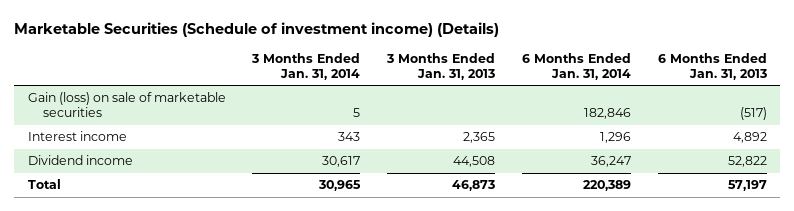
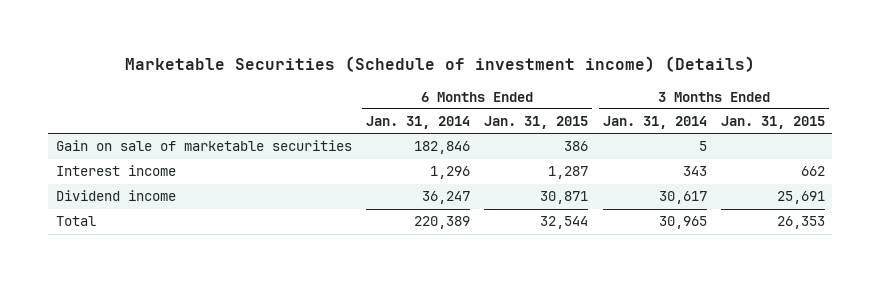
[386,52,496,80] 3 Months Ended Jan. 31, 2013 -> none
[657,52,767,80] 6 Months Ended Jan. 31, 2013 -> none
none -> [484,116,589,130] Jan. 31, 2015
none -> [721,116,826,130] Jan. 31, 2015
[27,92,226,118] Gain (loss) on sale of marketable securities -> [55,140,352,152] Gain on sale of marketable securities

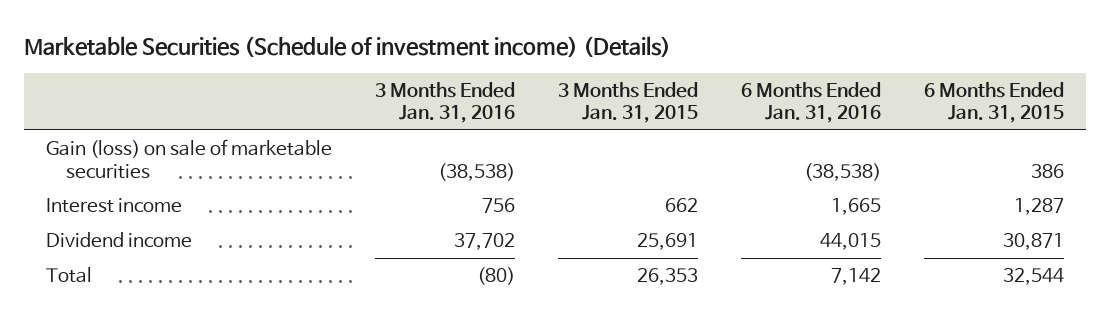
[365,116,470,130] Jan. 31, 2014 -> none
[602,116,707,130] Jan. 31, 2014 -> none
none -> [375,81,516,124] 3 Months Ended Jan. 31, 2016
none -> [741,81,882,124] 6 Months Ended Jan. 31, 2016
[55,140,352,152] Gain on sale of marketable securities -> [45,139,332,179] Gain (loss) on sale of marketable securities

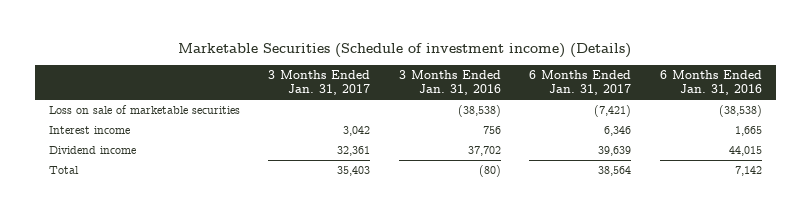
[558,81,699,124] 3 Months Ended Jan. 31, 2015 -> none
[924,81,1065,124] 6 Months Ended Jan. 31, 2015 -> none
none -> [268,69,371,96] 3 Months Ended Jan. 31, 2017
none -> [529,69,632,96] 6 Months Ended Jan. 31, 2017
[45,139,332,179] Gain (loss) on sale of marketable securities -> [48,104,240,114] Loss on sale of marketable securities

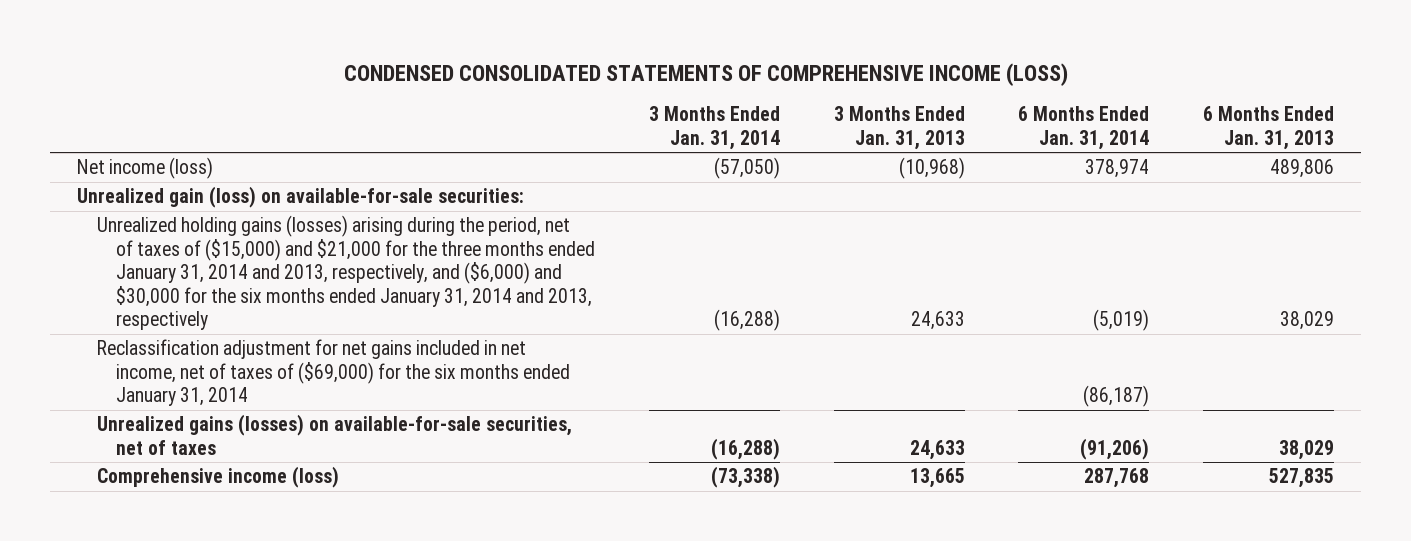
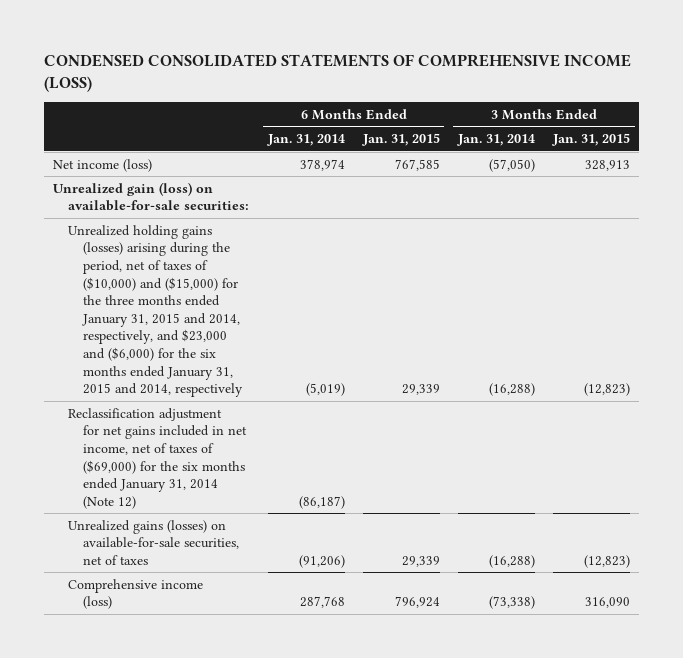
[833,106,965,150] 3 Months Ended Jan. 31, 2013 -> none
[1203,106,1335,150] 6 Months Ended Jan. 31, 2013 -> none
none -> [361,133,440,147] Jan. 31, 2015
none -> [552,133,631,147] Jan. 31, 2015
[96,215,596,331] Unrealized holding gains (losses) arising during the period, net of taxes of ($15,000) and $21,000 for the three months ended January 31, 2014 and 2013, respectively, and ($6,000) and $30,000 for the six months ended January 31, 2014 and 2013, respectively -> [68,224,244,398] Unrealized holding gains (losses) arising during the period, net of taxes of ($10,000) and ($15,000) for the three months ended January 31, 2015 and 2014, respectively, and $23,000 and ($6,000) for the six months ended January 31, 2015 and 2014, respectively
[96,339,571,407] Reclassification adjustment for net gains included in net income, net of taxes of ($69,000) for the six months ended January 31, 2014 -> [68,407,248,509] Reclassification adjustment for net gains included in net income, net of taxes of ($69,000) for the six months ended January 31, 2014 (Note 12)

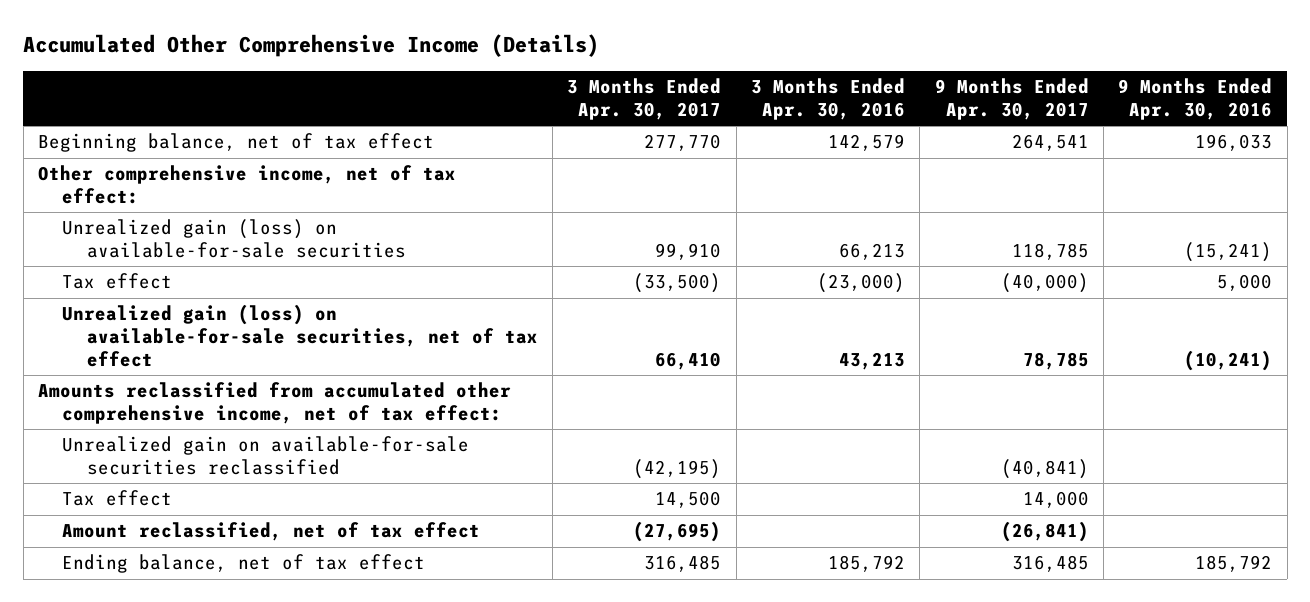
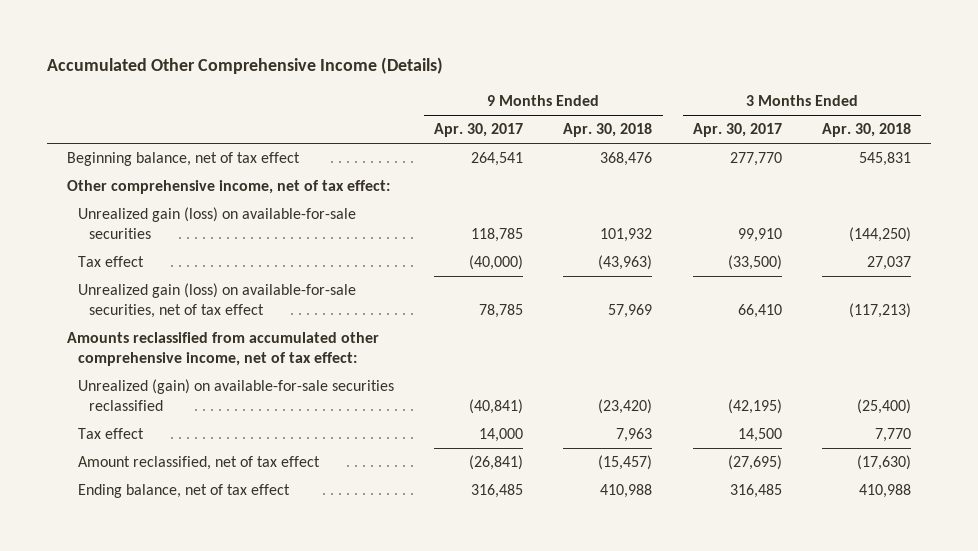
[751,78,906,121] 3 Months Ended Apr. 30, 2016 -> none
[1118,78,1273,121] 9 Months Ended Apr. 30, 2016 -> none
none -> [563,123,653,138] Apr. 30, 2018
none -> [821,123,911,138] Apr. 30, 2018
[62,436,470,476] Unrealized gain on available-for-sale securities reclassified -> [77,379,394,412] Unrealized (gain) on available-for-sale securities reclassified

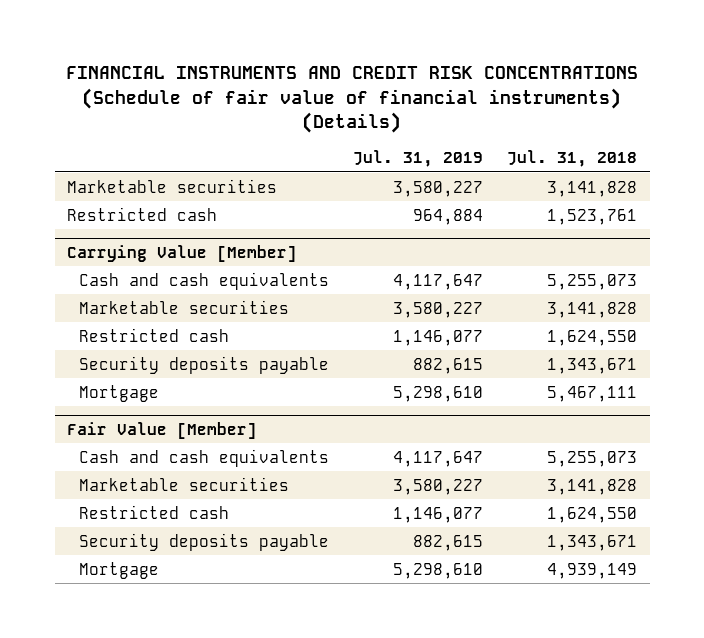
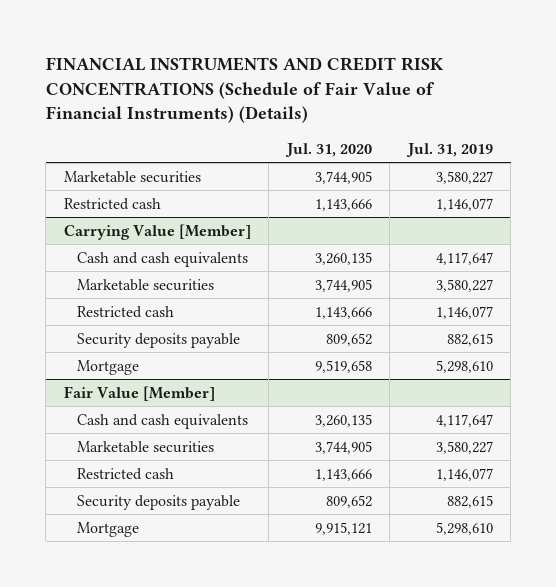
[66,66,639,134] FINANCIAL INSTRUMENTS AND CREDIT RISK CONCENTRATIONS (Schedule of fair value of financial instruments) (Details) -> [45,57,444,124] FINANCIAL INSTRUMENTS AND CREDIT RISK CONCENTRATIONS (Schedule of Fair Value of Financial Instruments) (Details)
[507,150,638,168] Jul. 31, 2018 -> none
none -> [284,142,372,157] Jul. 31, 2020
[413,208,484,225] 964,884 -> [435,197,493,211] 1,146,077

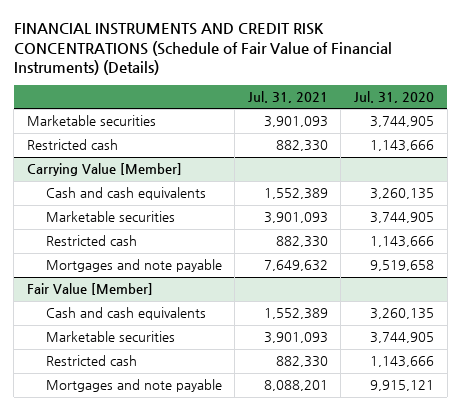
[405,142,493,157] Jul. 31, 2019 -> none
none -> [247,90,328,103] Jul. 31, 2021
[76,332,240,348] Security deposits payable -> none
[76,359,139,375] Mortgage -> [45,259,222,273] Mortgages and note payable
[76,494,240,510] Security deposits payable -> none
[76,521,139,537] Mortgage -> [45,379,222,393] Mortgages and note payable

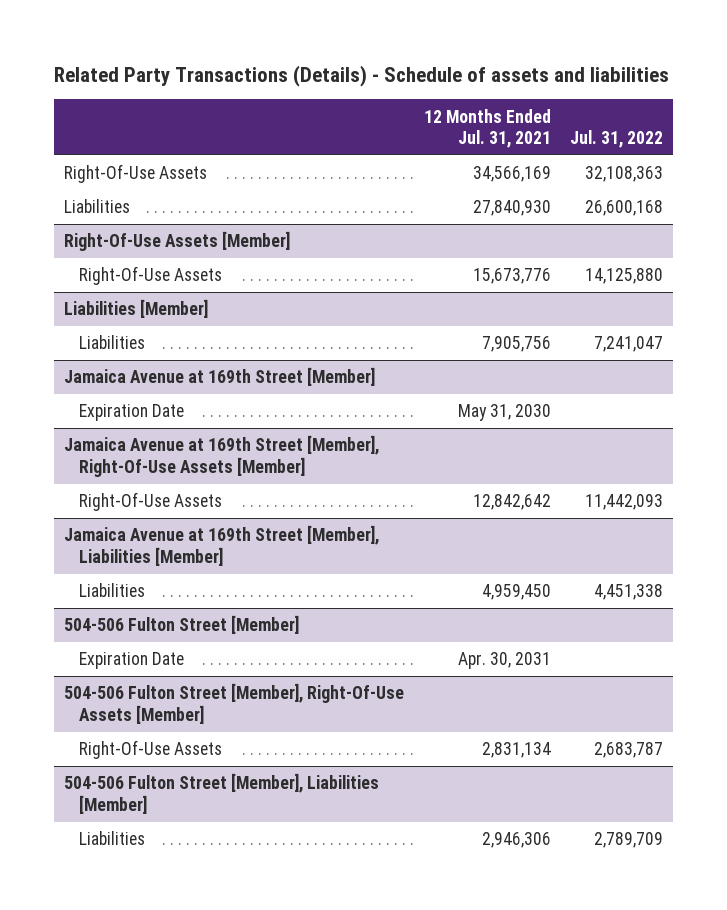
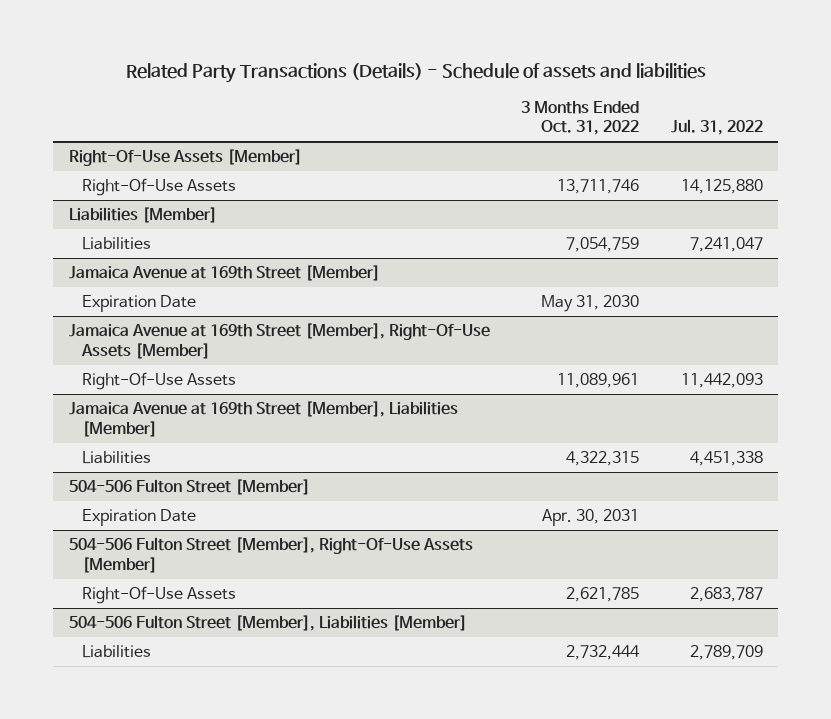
[423,108,551,148] 12 Months Ended Jul. 31, 2021 -> none
none -> [521,100,640,136] 3 Months Ended Oct. 31, 2022
[63,164,207,184] Right-Of-Use Assets -> none
[63,199,130,214] Liabilities -> none

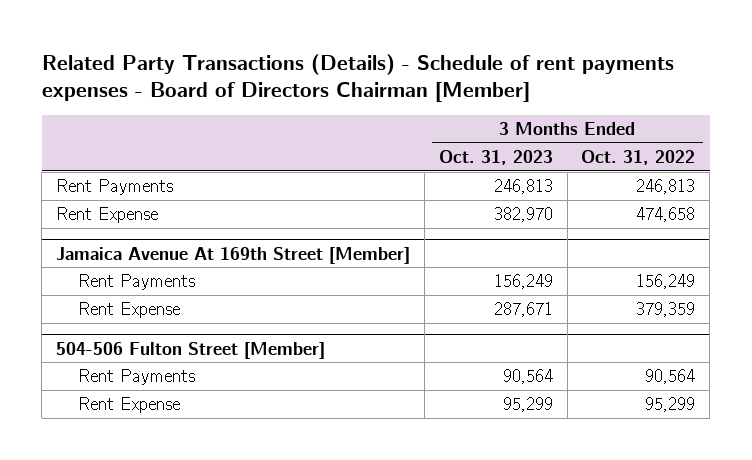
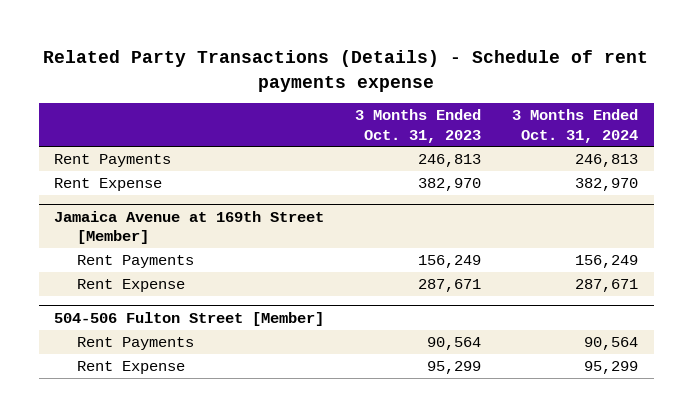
[41,53,674,103] Related Party Transactions (Details) - Schedule of rent payments expenses - Board of Directors Chairman [Member] -> [43,50,649,92] Related Party Transactions (Details) - Schedule of rent payments expense
[581,150,696,166] Oct. 31, 2022 -> none
none -> [512,109,639,143] 3 Months Ended Oct. 31, 2024
[56,246,411,264] Jamaica Avenue At 169th Street [Member] -> [54,210,325,244] Jamaica Avenue at 169th Street [Member]

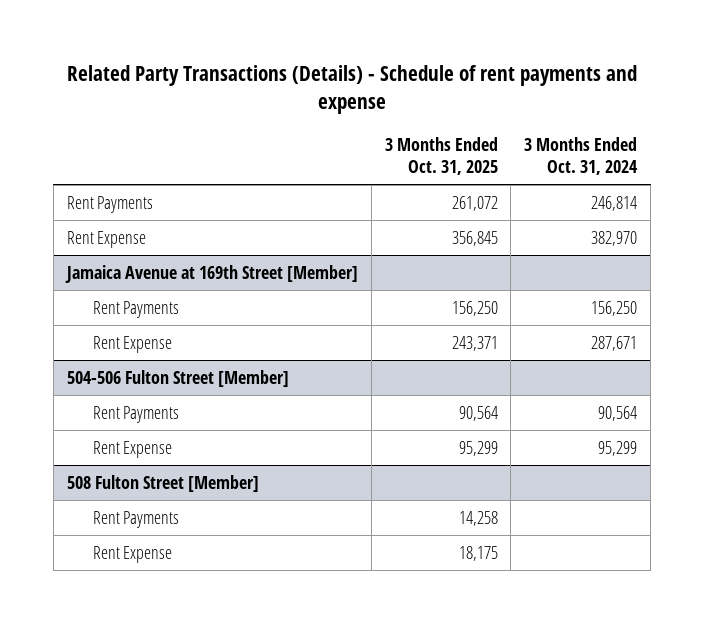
[43,50,649,92] Related Party Transactions (Details) - Schedule of rent payments expense -> [67,65,638,114] Related Party Transactions (Details) - Schedule of rent payments and expense
[355,109,482,143] 3 Months Ended Oct. 31, 2023 -> none
none -> [384,136,498,175] 3 Months Ended Oct. 31, 2025
[575,154,639,168] 246,813 -> [591,195,638,211] 246,814
[575,255,639,269] 156,249 -> [591,300,638,316] 156,250
none -> [66,474,259,492] 508 Fulton Street [Member]
none -> [92,510,179,528] Rent Payments
none -> [92,545,172,563] Rent Expense

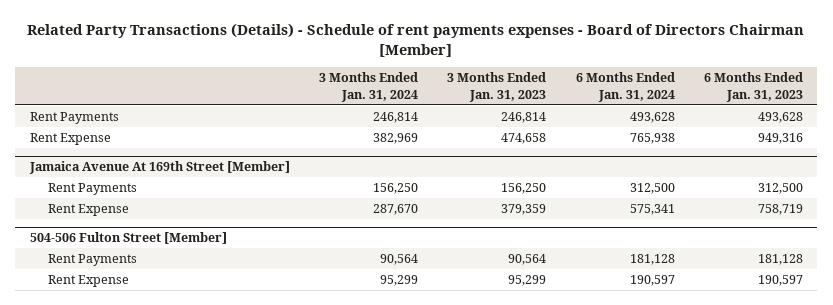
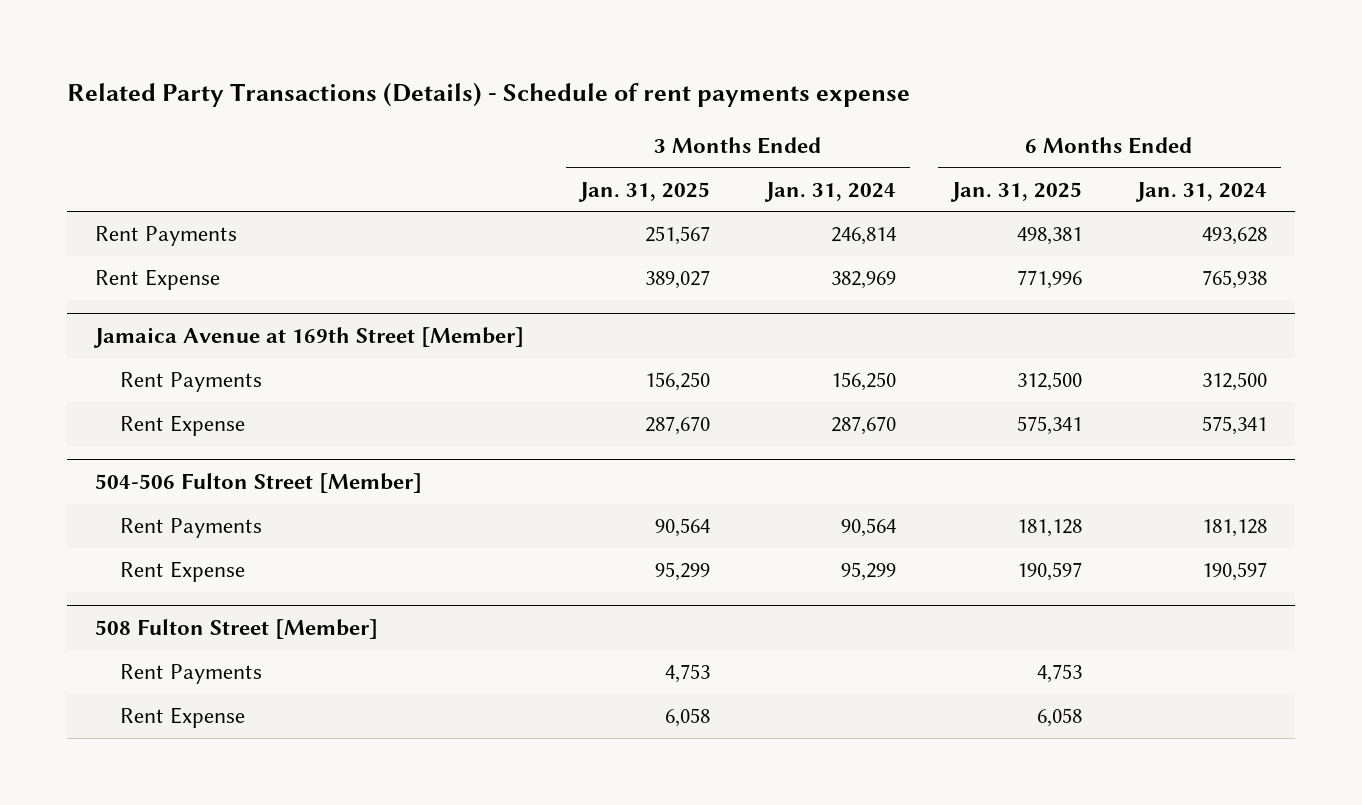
[27,22,805,57] Related Party Transactions (Details) - Schedule of rent payments expenses - Board of Directors Chairman [Member] -> [66,82,910,108] Related Party Transactions (Details) - Schedule of rent payments expense
[447,72,547,102] 3 Months Ended Jan. 31, 2023 -> none
[703,72,803,102] 6 Months Ended Jan. 31, 2023 -> none
none -> [577,181,710,202] Jan. 31, 2025
none -> [949,181,1082,202] Jan. 31, 2025
[28,161,290,175] Jamaica Avenue At 169th Street [Member] -> [92,327,524,349] Jamaica Avenue at 169th Street [Member]
none -> [94,619,378,640] 508 Fulton Street [Member]
none -> [119,664,262,685] Rent Payments
none -> [119,707,245,729] Rent Expense

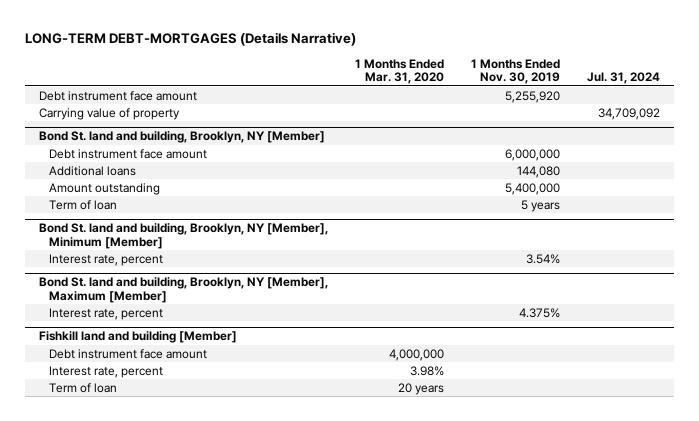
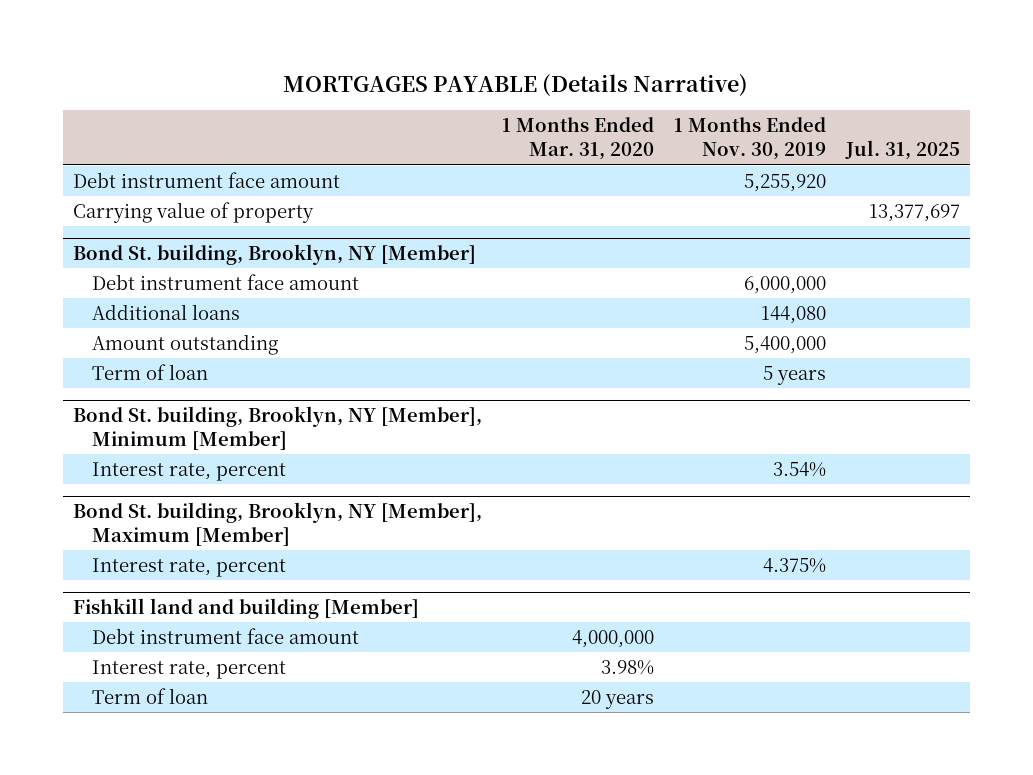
[24,32,356,47] LONG-TERM DEBT-MORTGAGES (Details Narrative) -> [283,73,749,97] MORTGAGES PAYABLE (Details Narrative)
[587,72,661,85] Jul. 31, 2024 -> none
none -> [845,140,961,161] Jul. 31, 2025
[38,131,325,144] Bond St. land and building, Brooklyn, NY [Member] -> [72,243,476,265] Bond St. building, Brooklyn, NY [Member]
[38,223,328,250] Bond St. land and building, Brooklyn, NY [Member], Minimum [Member] -> [72,405,482,450] Bond St. building, Brooklyn, NY [Member], Minimum [Member]
[38,277,328,304] Bond St. land and building, Brooklyn, NY [Member], Maximum [Member] -> [72,501,482,546] Bond St. building, Brooklyn, NY [Member], Maximum [Member]

